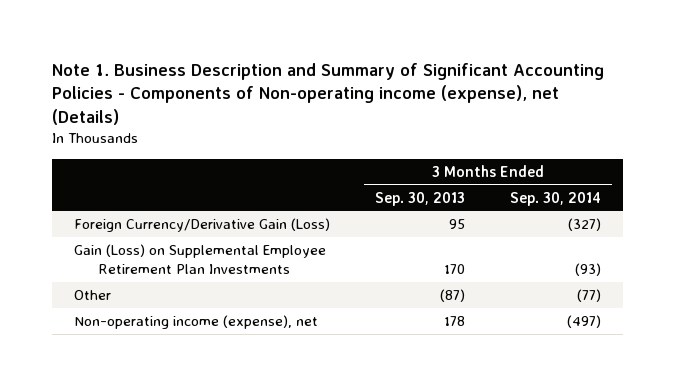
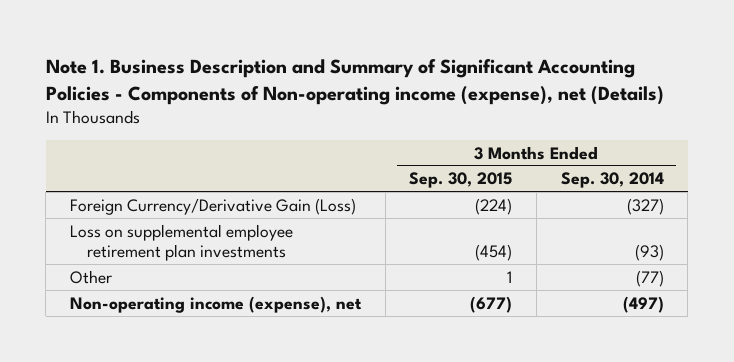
[374,191,465,206] Sep. 30, 2013 -> none
none -> [409,172,513,189] Sep. 30, 2015
[74,244,327,274] Gain (Loss) on Supplemental Employee Retirement Plan Investments -> [70,223,294,261] Loss on supplemental employee retirement plan investments

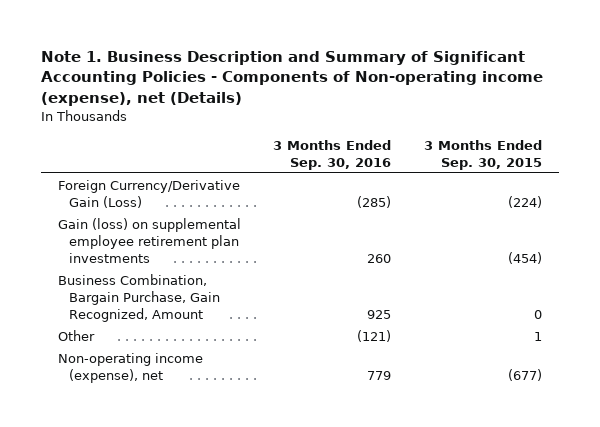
[560,172,664,189] Sep. 30, 2014 -> none
none -> [273,139,392,170] 3 Months Ended Sep. 30, 2016
[70,223,294,261] Loss on supplemental employee retirement plan investments -> [57,217,241,263] Gain (loss) on supplemental employee retirement plan investments
none -> [57,273,220,322] Business Combination, Bargain Purchase, Gain Recognized, Amount

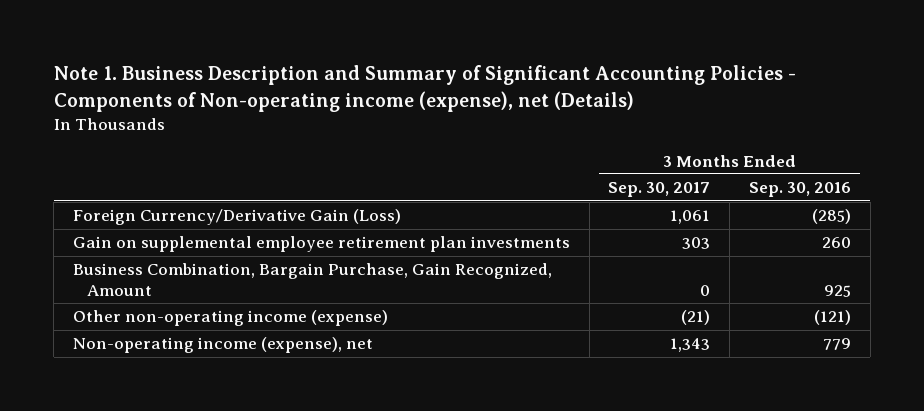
[424,139,543,170] 3 Months Ended Sep. 30, 2015 -> none
none -> [608,182,711,198] Sep. 30, 2017
[57,217,241,263] Gain (loss) on supplemental employee retirement plan investments -> [73,236,571,253] Gain on supplemental employee retirement plan investments
[57,329,95,341] Other -> [73,310,389,327] Other non-operating income (expense)

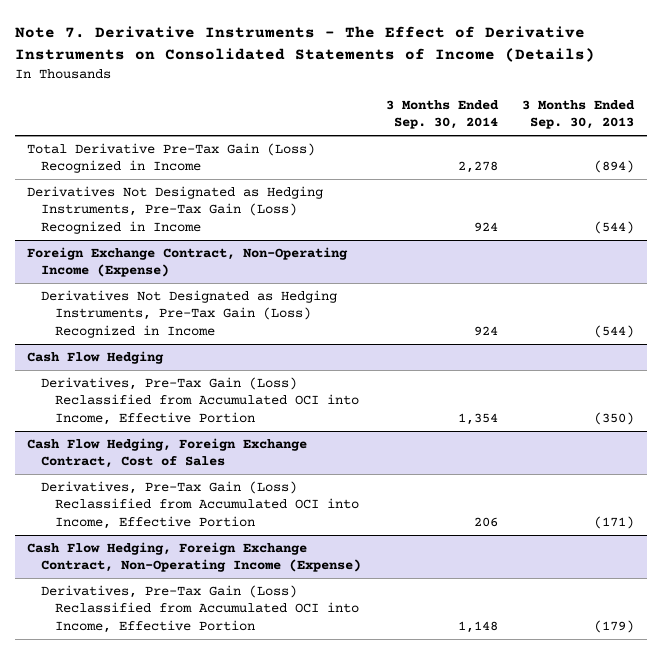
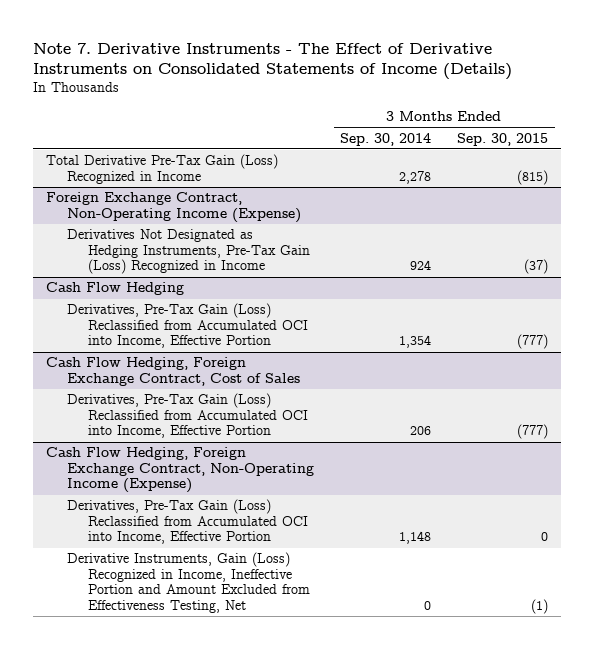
[522,99,636,130] 3 Months Ended Sep. 30, 2013 -> none
none -> [457,132,549,146] Sep. 30, 2015
[27,186,324,234] Derivatives Not Designated as Hedging Instruments, Pre-Tax Gain (Loss) Recognized in Income -> none
none -> [67,552,310,614] Derivative Instruments, Gain (Loss) Recognized in Income, Ineffective Portion and Amount Excluded from Effectiveness Testing, Net

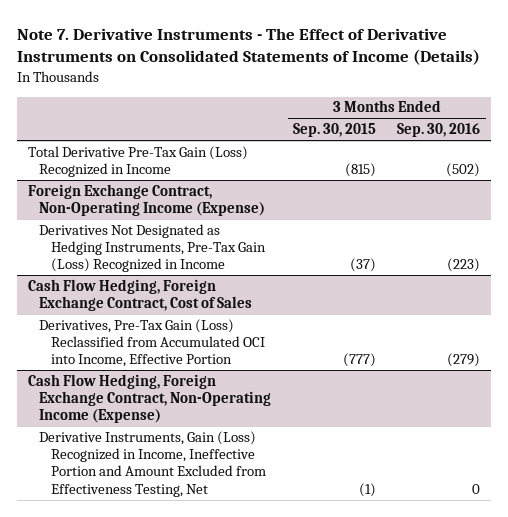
[340,132,432,146] Sep. 30, 2014 -> none
none -> [397,123,481,138] Sep. 30, 2016
[46,282,185,296] Cash Flow Hedging -> none
[67,303,308,349] Derivatives, Pre-Tax Gain (Loss) Reclassified from Accumulated OCI into Income, Effective Portion -> none
[67,499,308,545] Derivatives, Pre-Tax Gain (Loss) Reclassified from Accumulated OCI into Income, Effective Portion -> none

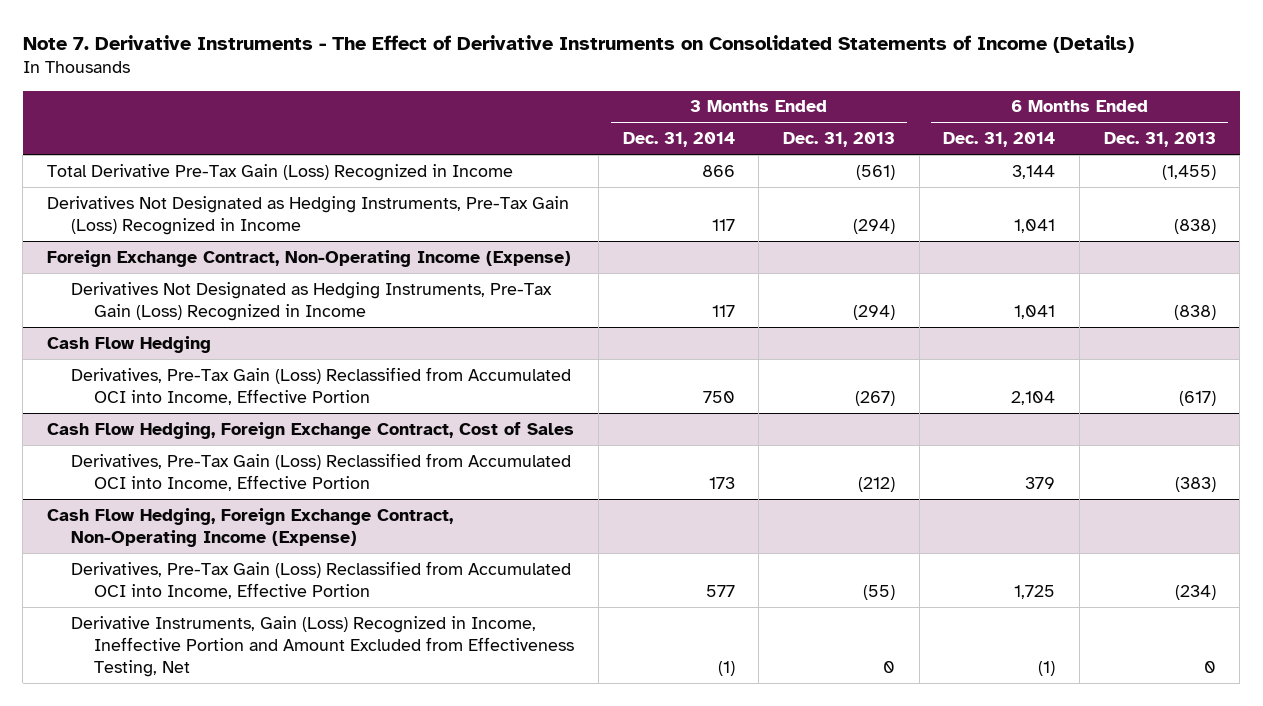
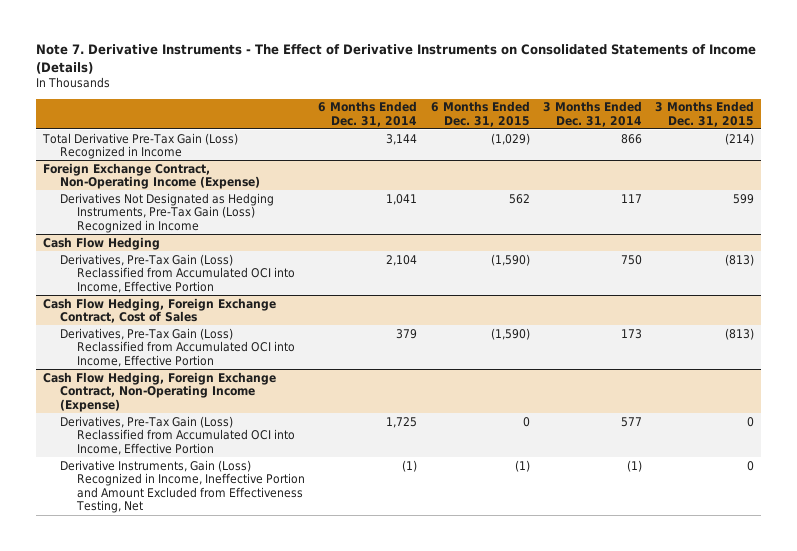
[783,132,896,148] Dec. 31, 2013 -> none
[1103,132,1216,148] Dec. 31, 2013 -> none
none -> [430,101,530,127] 6 Months Ended Dec. 31, 2015
none -> [655,101,755,127] 3 Months Ended Dec. 31, 2015
[47,195,570,236] Derivatives Not Designated as Hedging Instruments, Pre-Tax Gain (Loss) Recognized in Income -> none

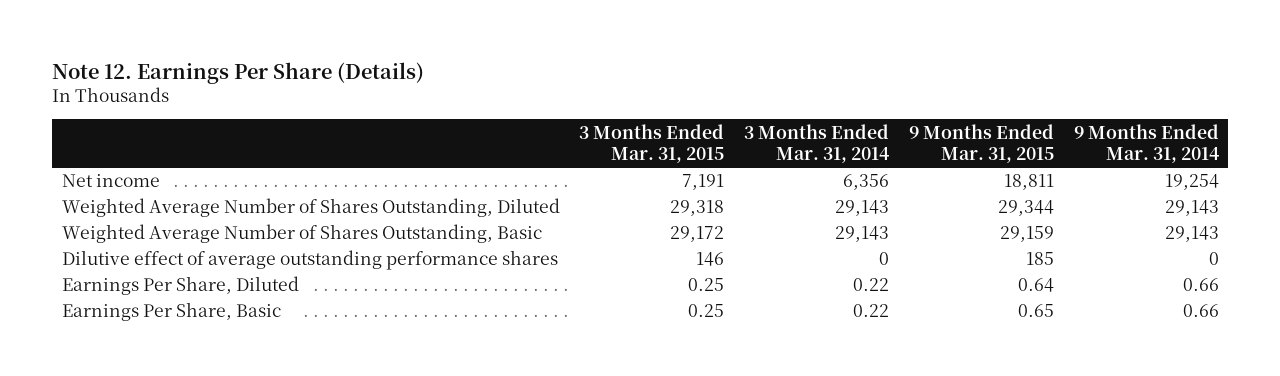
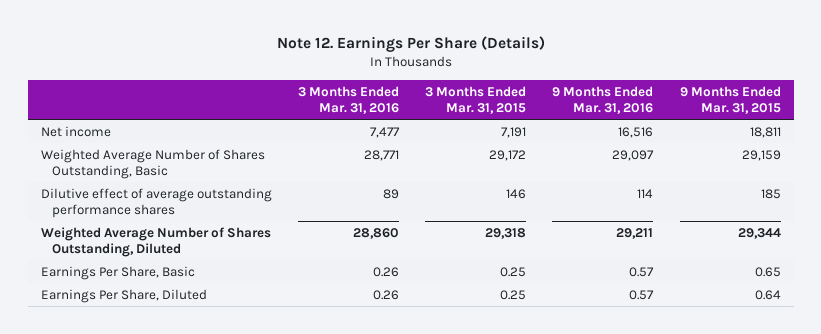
[744,123,890,164] 3 Months Ended Mar. 31, 2014 -> none
[1073,123,1219,164] 9 Months Ended Mar. 31, 2014 -> none
none -> [297,85,399,114] 3 Months Ended Mar. 31, 2016
none -> [552,85,654,114] 9 Months Ended Mar. 31, 2016
[61,198,560,218] Weighted Average Number of Shares Outstanding, Diluted -> [40,226,271,258] Weighted Average Number of Shares Outstanding, Diluted
[61,276,299,296] Earnings Per Share, Diluted -> [40,288,207,303] Earnings Per Share, Diluted

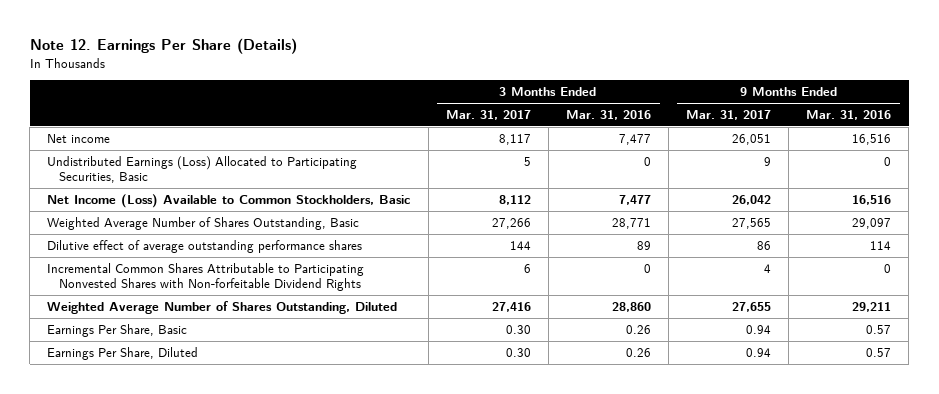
[425,85,527,114] 3 Months Ended Mar. 31, 2015 -> none
[679,85,781,114] 9 Months Ended Mar. 31, 2015 -> none
none -> [445,110,531,121] Mar. 31, 2017
none -> [686,110,772,121] Mar. 31, 2017
none -> [47,155,358,183] Undistributed Earnings (Loss) Allocated to Participating Securities, Basic
none -> [47,193,411,208] Net Income (Loss) Available to Common Stockholders, Basic
none -> [47,262,365,291] Incremental Common Shares Attributable to Participating Nonvested Shares with Non-forfeitable Dividend Rights

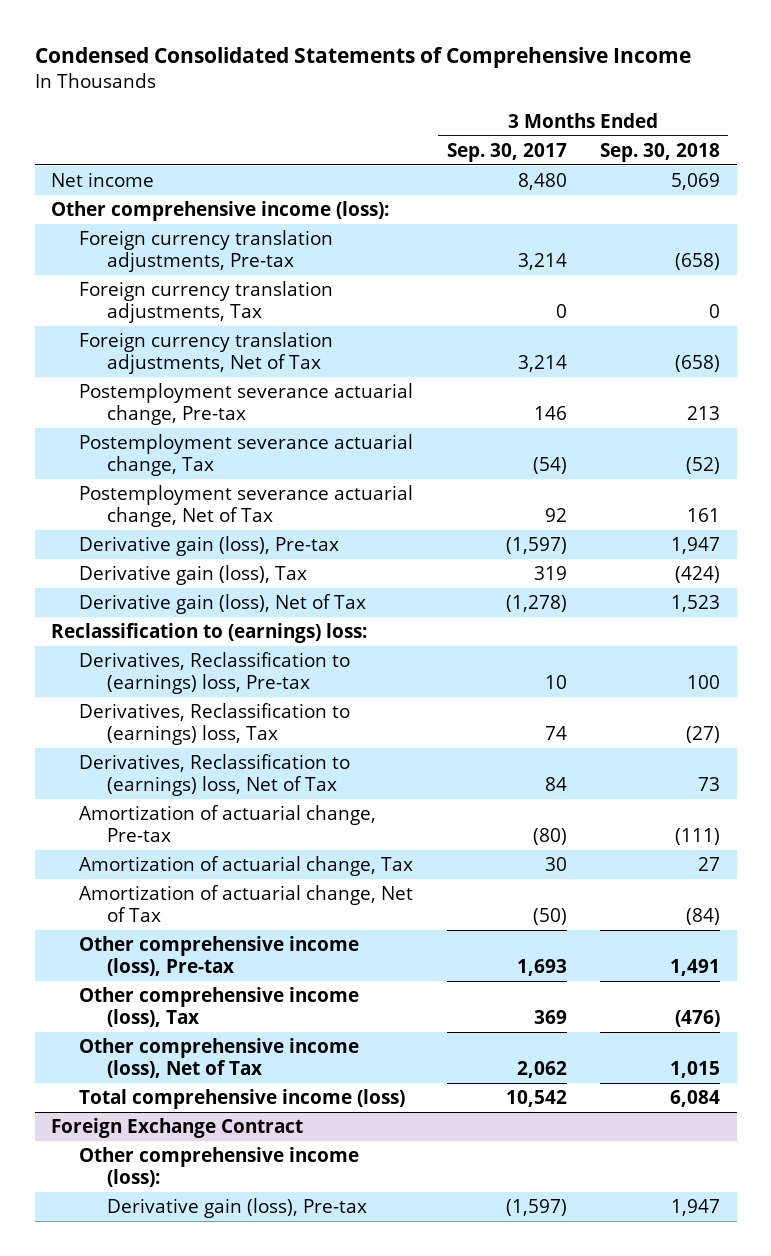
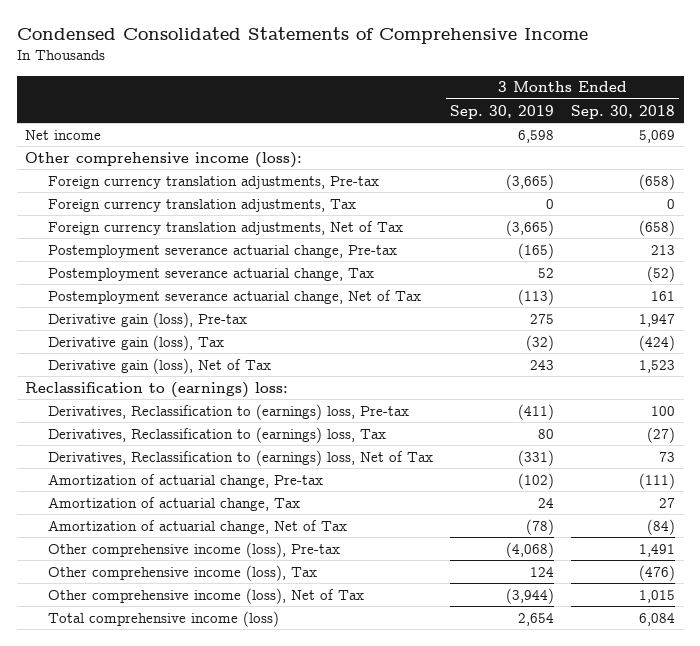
[446,142,567,162] Sep. 30, 2017 -> none
none -> [450,104,555,119] Sep. 30, 2019
[51,1118,304,1139] Foreign Exchange Contract -> none
[79,1147,360,1188] Other comprehensive income (loss): -> none
[107,1198,368,1219] Derivative gain (loss), Pre-tax -> none

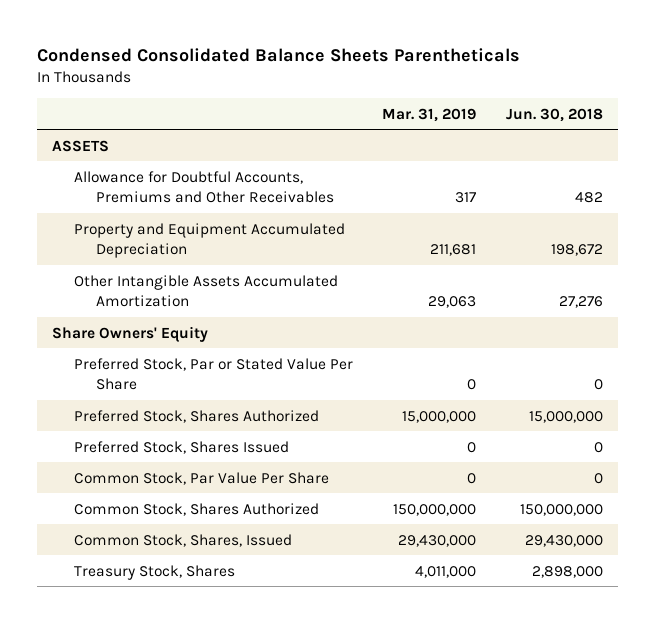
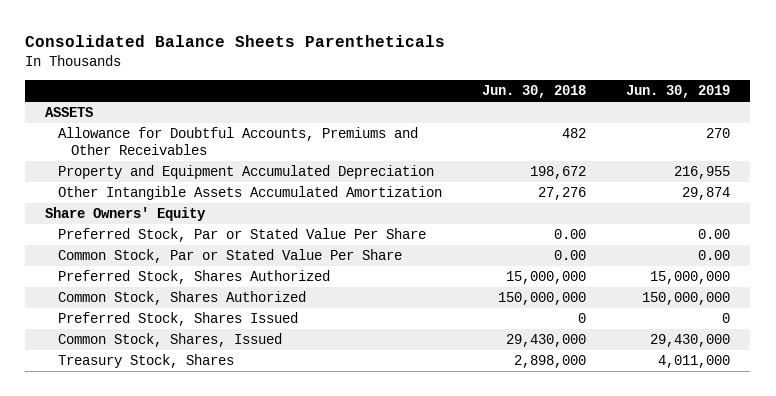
[36,48,520,63] Condensed Consolidated Balance Sheets Parentheticals -> [25,35,446,48] Consolidated Balance Sheets Parentheticals
[382,107,477,122] Mar. 31, 2019 -> none
none -> [626,85,731,99] Jun. 30, 2019
[593,378,603,390] 0 -> [554,229,587,240] 0.00
none -> [58,249,403,264] Common Stock, Par or Stated Value Per Share
[73,471,329,485] Common Stock, Par Value Per Share -> none
[73,440,289,454] Preferred Stock, Shares Issued -> [58,312,299,327] Preferred Stock, Shares Issued

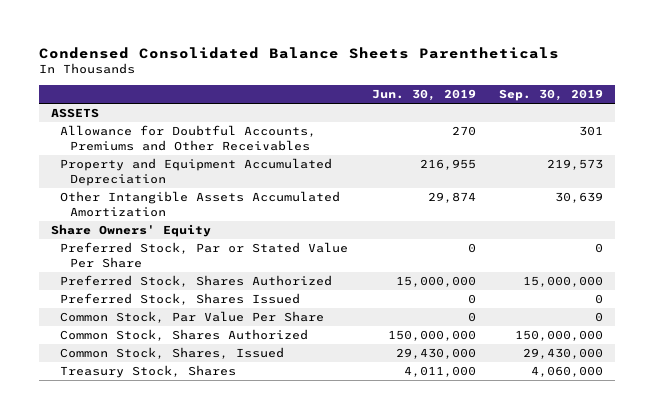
[25,35,446,48] Consolidated Balance Sheets Parentheticals -> [39,46,560,59] Condensed Consolidated Balance Sheets Parentheticals
[482,85,587,99] Jun. 30, 2018 -> none
none -> [498,89,603,102] Sep. 30, 2019
[58,249,403,264] Common Stock, Par or Stated Value Per Share -> none
[698,229,731,240] 0.00 -> [467,243,476,254] 0
none -> [60,311,325,324] Common Stock, Par Value Per Share
[58,291,307,306] Common Stock, Shares Authorized -> [60,329,309,342] Common Stock, Shares Authorized

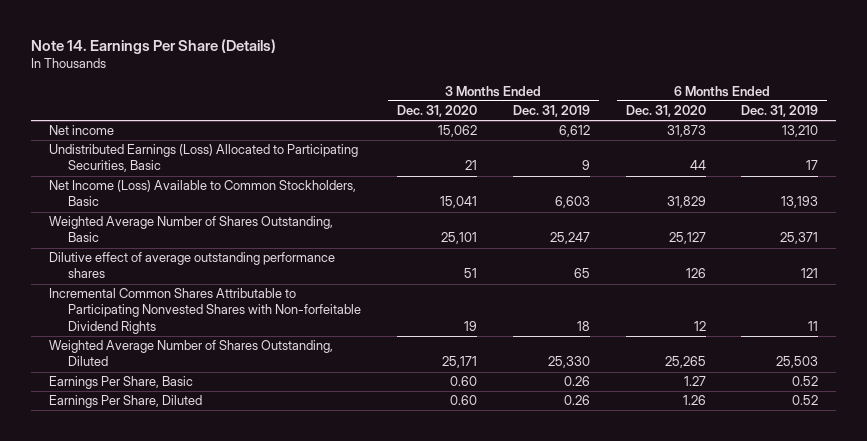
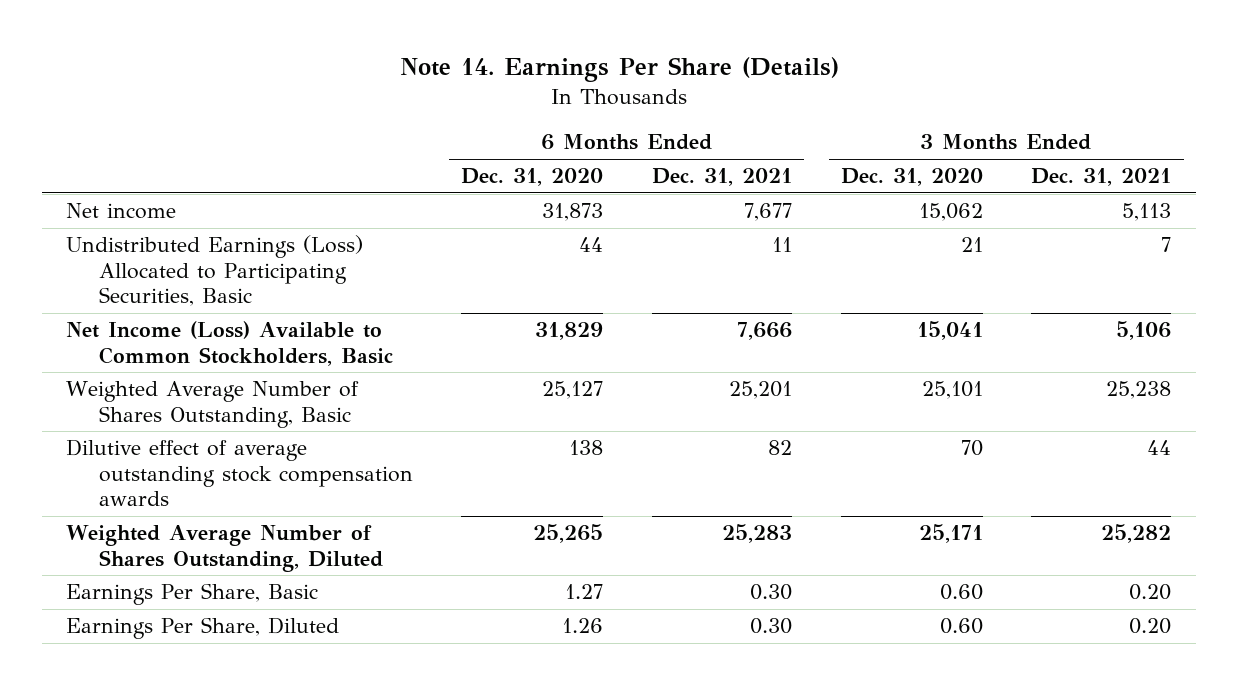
[512,105,590,118] Dec. 31, 2019 -> none
[741,105,819,118] Dec. 31, 2019 -> none
none -> [652,168,793,187] Dec. 31, 2021
none -> [1031,168,1172,187] Dec. 31, 2021
[48,288,362,334] Incremental Common Shares Attributable to Participating Nonvested Shares with Non-forfeitable Dividend Rights -> none
[48,252,335,279] Dilutive effect of average outstanding performance shares -> [66,439,413,507] Dilutive effect of average outstanding stock compensation awards
[464,268,478,279] 51 -> [960,440,983,457] 70
[685,268,706,279] 126 -> [569,440,604,456] 138

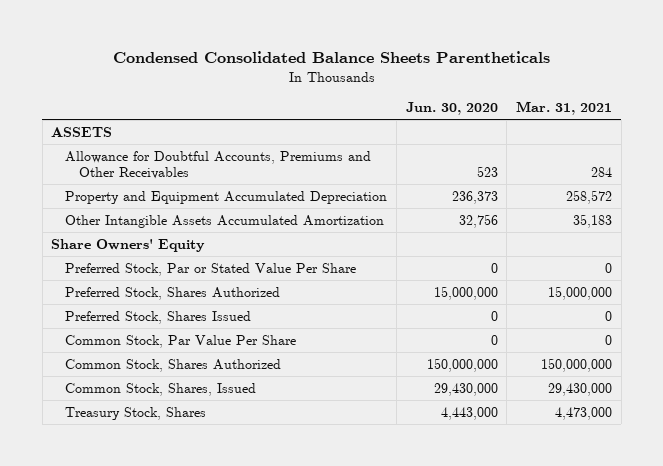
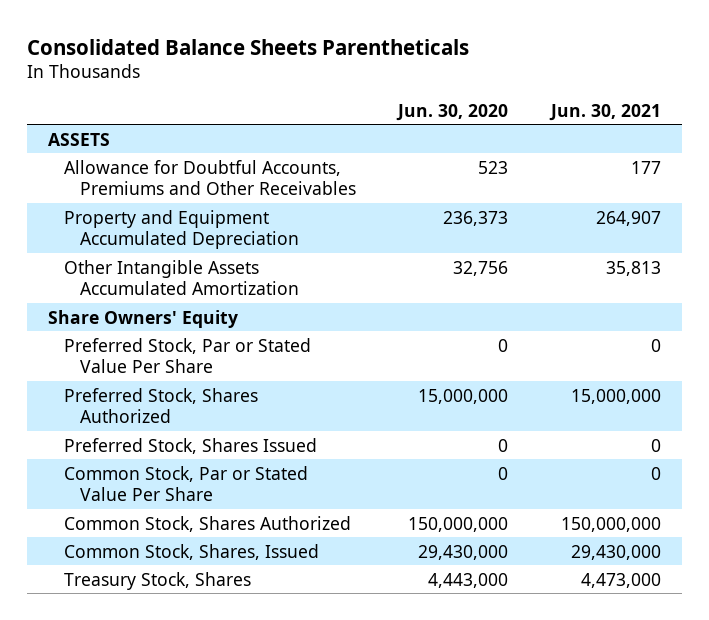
[112,51,550,64] Condensed Consolidated Balance Sheets Parentheticals -> [27,38,470,55] Consolidated Balance Sheets Parentheticals
[515,101,612,116] Mar. 31, 2021 -> none
none -> [548,103,661,121] Jun. 30, 2021
[65,334,297,348] Common Stock, Par Value Per Share -> [64,465,309,502] Common Stock, Par or Stated Value Per Share

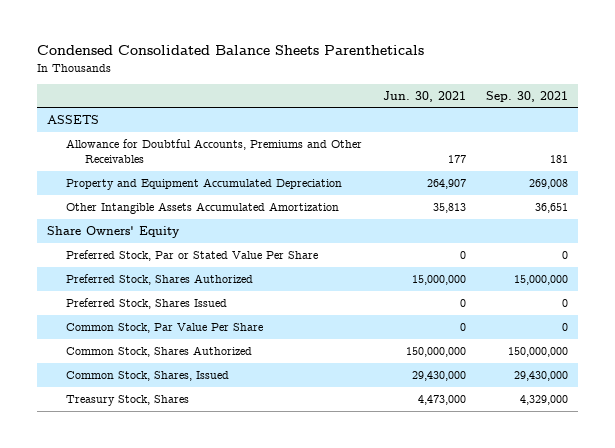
[27,38,470,55] Consolidated Balance Sheets Parentheticals -> [36,45,424,56] Condensed Consolidated Balance Sheets Parentheticals
[396,103,509,121] Jun. 30, 2020 -> none
none -> [486,90,569,102] Sep. 30, 2021
[64,465,309,502] Common Stock, Par or Stated Value Per Share -> [66,322,264,333] Common Stock, Par Value Per Share

